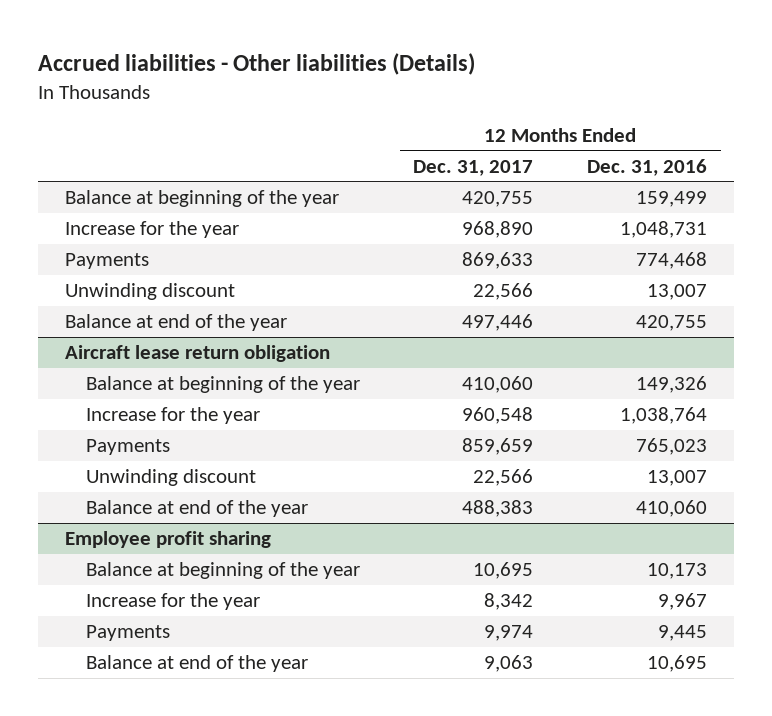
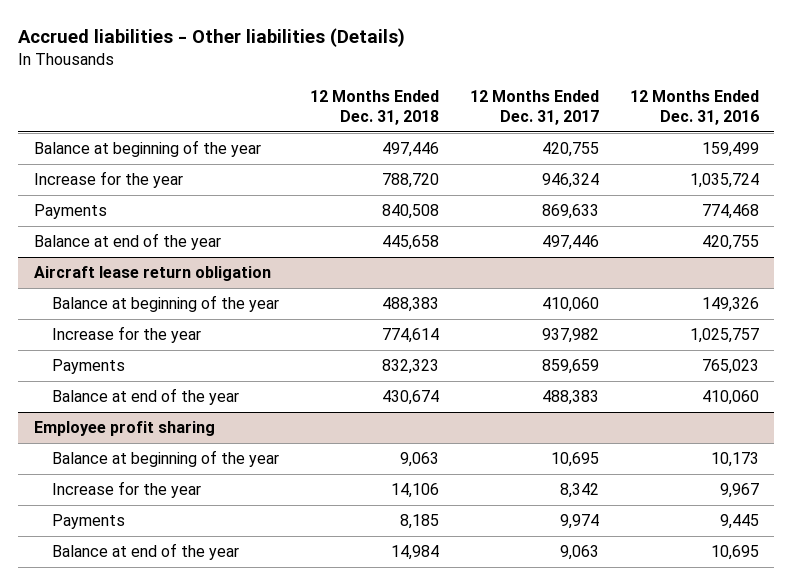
none -> [310,90,440,126] 12 Months Ended Dec. 31, 2018
[462,221,534,239] 968,890 -> [541,173,599,189] 946,324
[620,221,708,239] 1,048,731 -> [689,173,759,189] 1,035,724
[65,283,236,301] Unwinding discount -> none
[462,407,534,425] 960,548 -> [541,328,599,344] 937,982
[620,407,708,425] 1,038,764 -> [689,328,759,344] 1,025,757
[85,469,256,487] Unwinding discount -> none

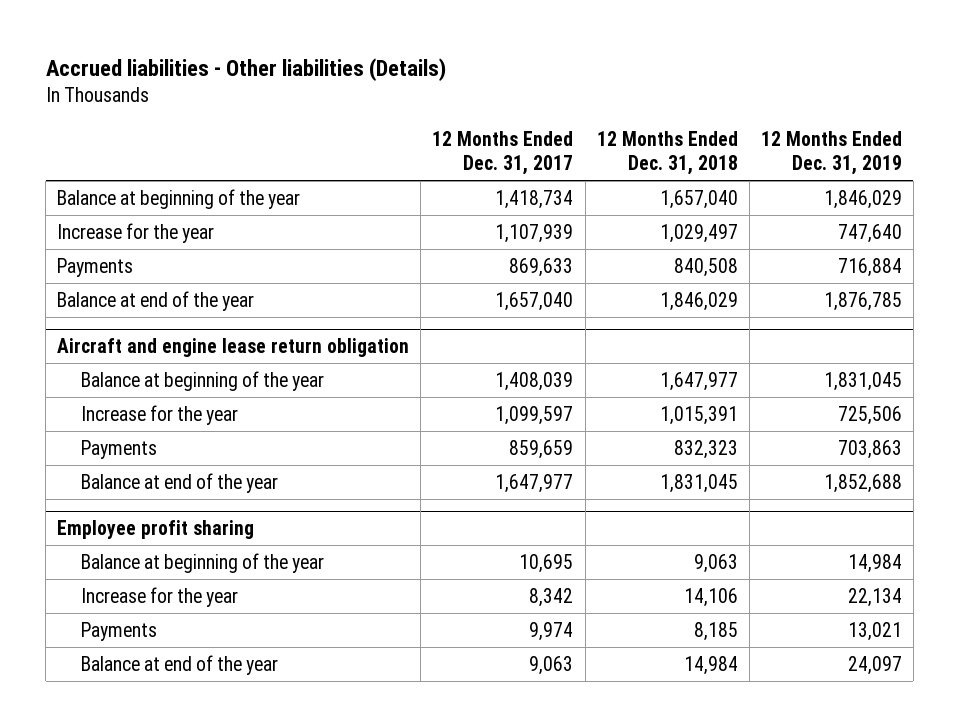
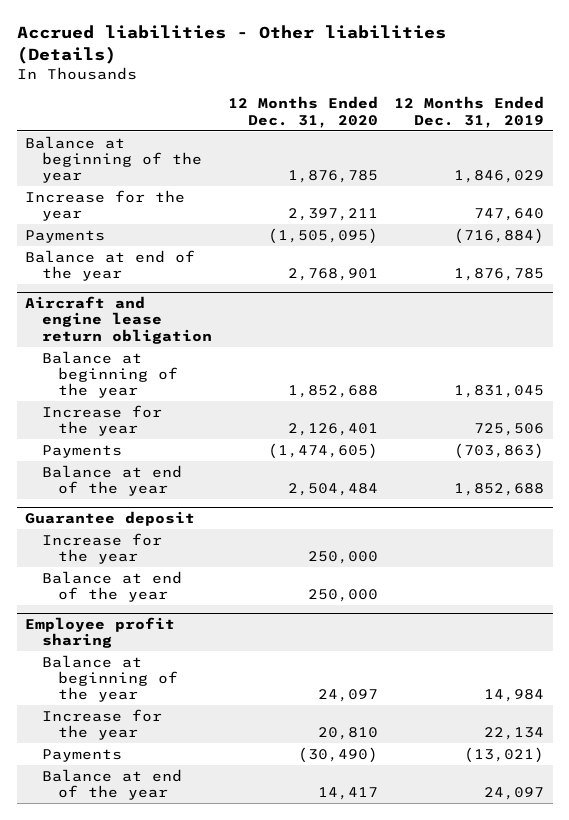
[432,130,574,175] 12 Months Ended Dec. 31, 2017 -> none
[596,130,738,175] 12 Months Ended Dec. 31, 2018 -> none
none -> [227,96,378,128] 12 Months Ended Dec. 31, 2020
[837,258,902,278] 716,884 -> [454,227,545,244] (716,884)
[837,440,902,460] 703,863 -> [454,442,545,459] (703,863)
none -> [24,510,195,526] Guarantee deposit
none -> [41,532,162,565] Increase for the year
none -> [41,570,182,603] Balance at end of the year
[847,622,902,642] 13,021 -> [464,746,545,763] (13,021)

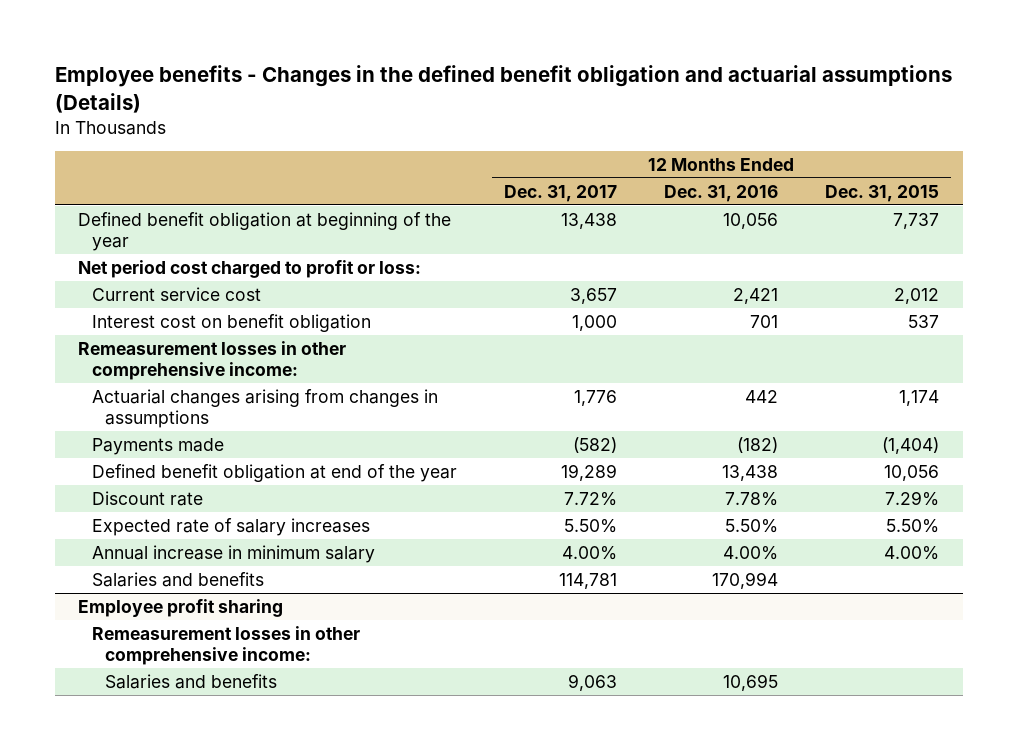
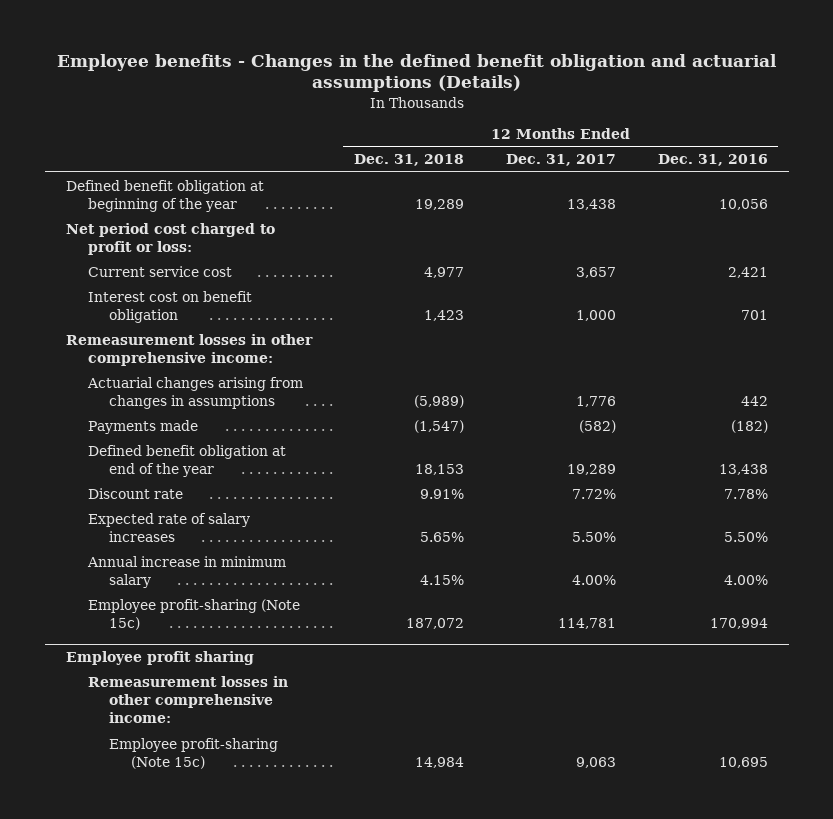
[825,184,940,202] Dec. 31, 2015 -> none
none -> [353,154,464,167] Dec. 31, 2018
[91,571,264,587] Salaries and benefits -> [87,598,300,631] Employee profit-sharing (Note 15c)
[105,673,278,689] Salaries and benefits -> [109,737,279,770] Employee profit-sharing (Note 15c)

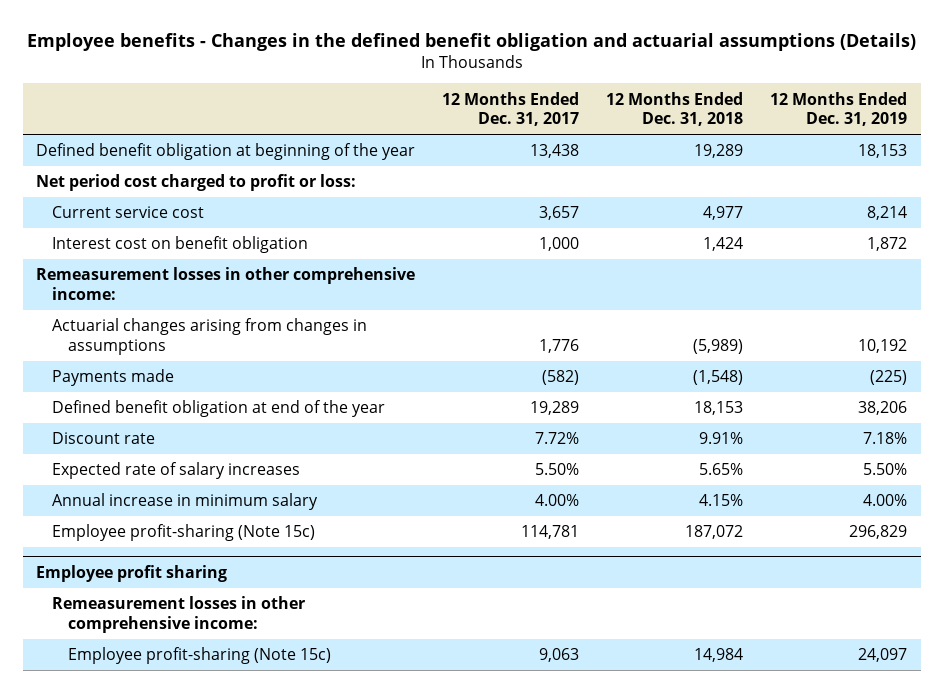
[657,154,768,167] Dec. 31, 2016 -> none
none -> [770,91,908,127] 12 Months Ended Dec. 31, 2019
[423,310,464,322] 1,423 -> [703,237,744,252] 1,424
[413,419,464,433] (1,547) -> [693,370,744,386] (1,548)

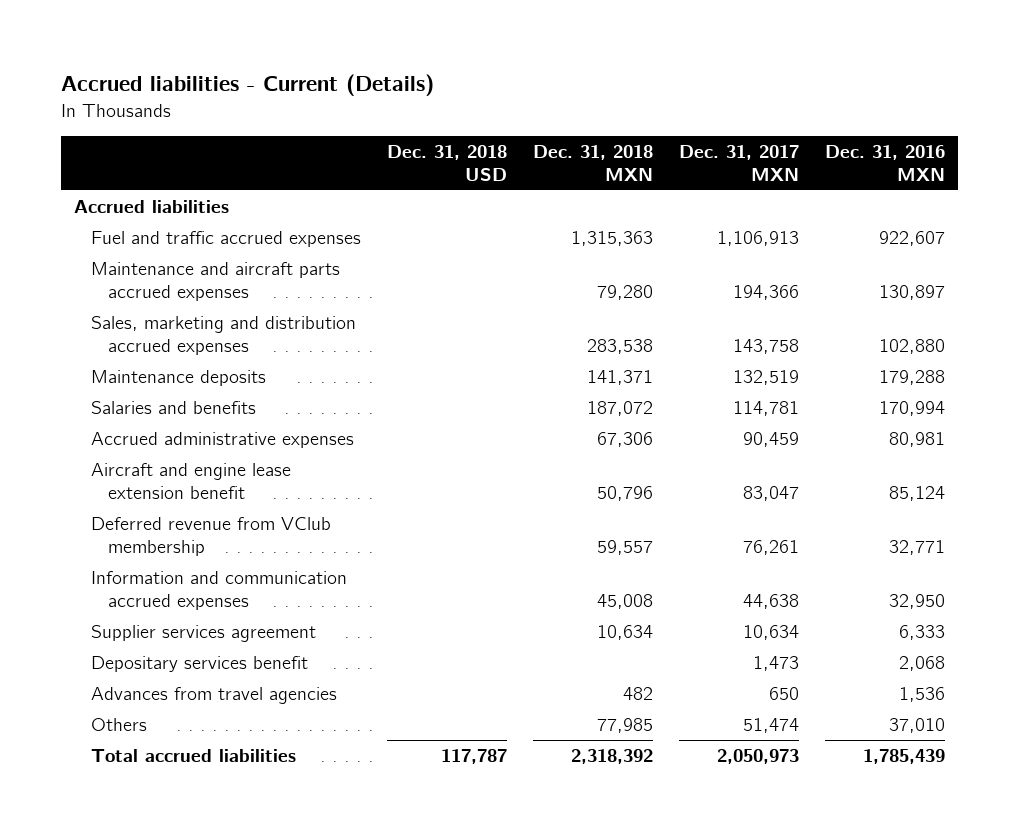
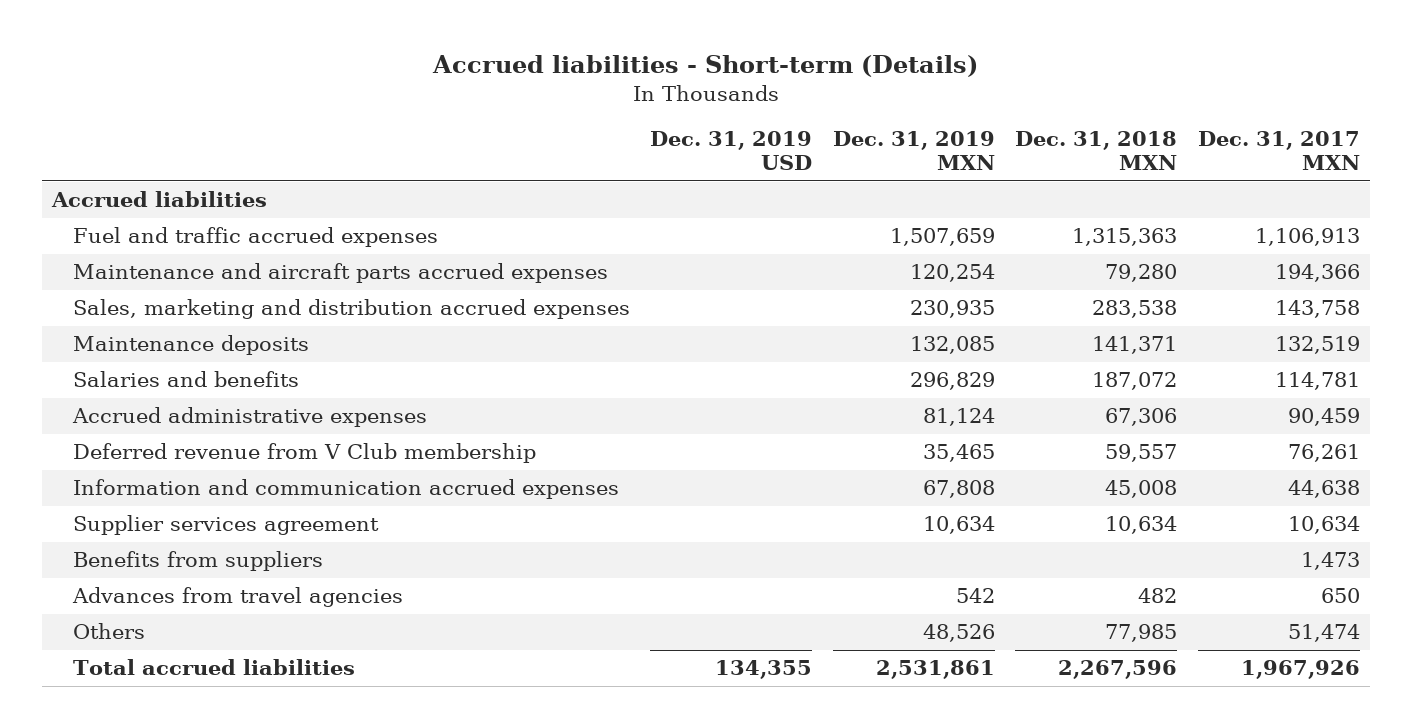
[61,73,435,96] Accrued liabilities - Current (Details) -> [431,55,978,78] Accrued liabilities - Short-term (Details)
[387,145,508,181] Dec. 31, 2018 USD -> none
[824,145,945,181] Dec. 31, 2016 MXN -> none
none -> [650,131,813,171] Dec. 31, 2019 USD
none -> [832,131,995,171] Dec. 31, 2019 MXN
[91,463,292,499] Aircraft and engine lease extension benefit -> none
[91,517,332,556] Deferred revenue from VClub membership -> [72,443,536,464] Deferred revenue from V Club membership
[91,656,309,673] Depositary services benefit -> [72,551,323,572] Benefits from suppliers
[570,749,653,765] 2,318,392 -> [1058,660,1178,680] 2,267,596
[716,749,799,765] 2,050,973 -> [1240,660,1360,680] 1,967,926

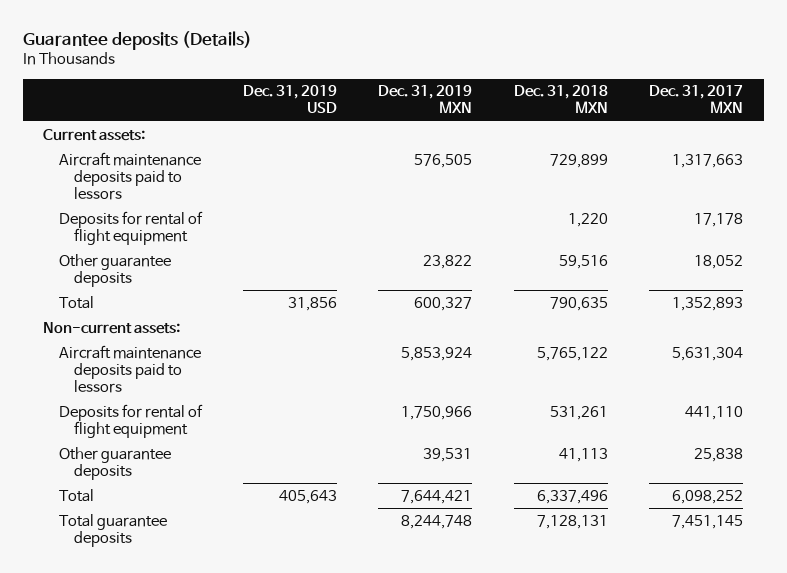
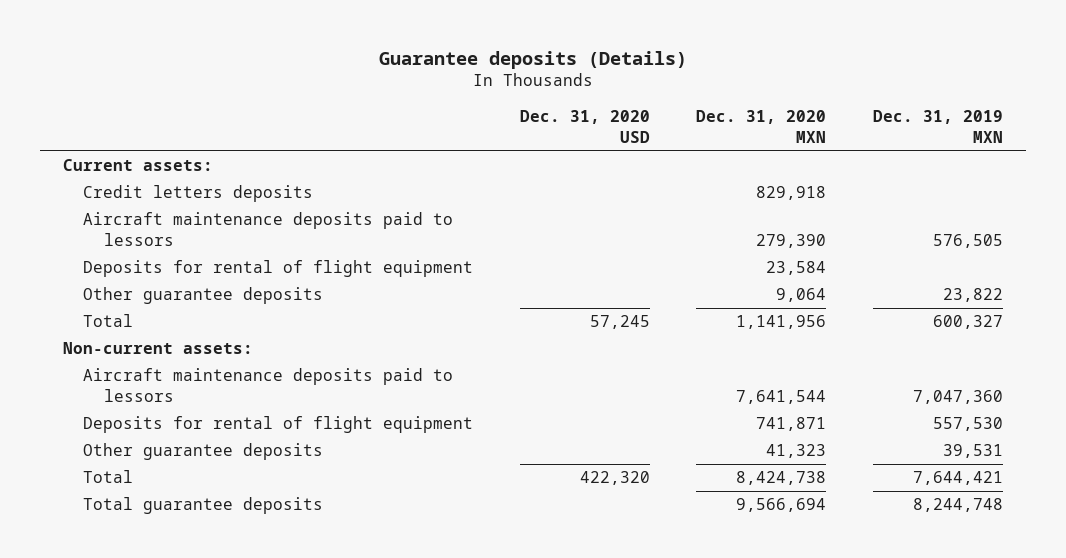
[242,85,337,114] Dec. 31, 2019 USD -> none
[513,85,608,114] Dec. 31, 2018 MXN -> none
[649,85,744,114] Dec. 31, 2017 MXN -> none
none -> [519,109,650,143] Dec. 31, 2020 USD
none -> [696,109,827,143] Dec. 31, 2020 MXN
none -> [83,185,314,203] Credit letters deposits
[401,346,473,361] 5,853,924 -> [912,390,1003,405] 7,047,360
[401,405,473,420] 1,750,966 -> [932,417,1003,432] 557,530

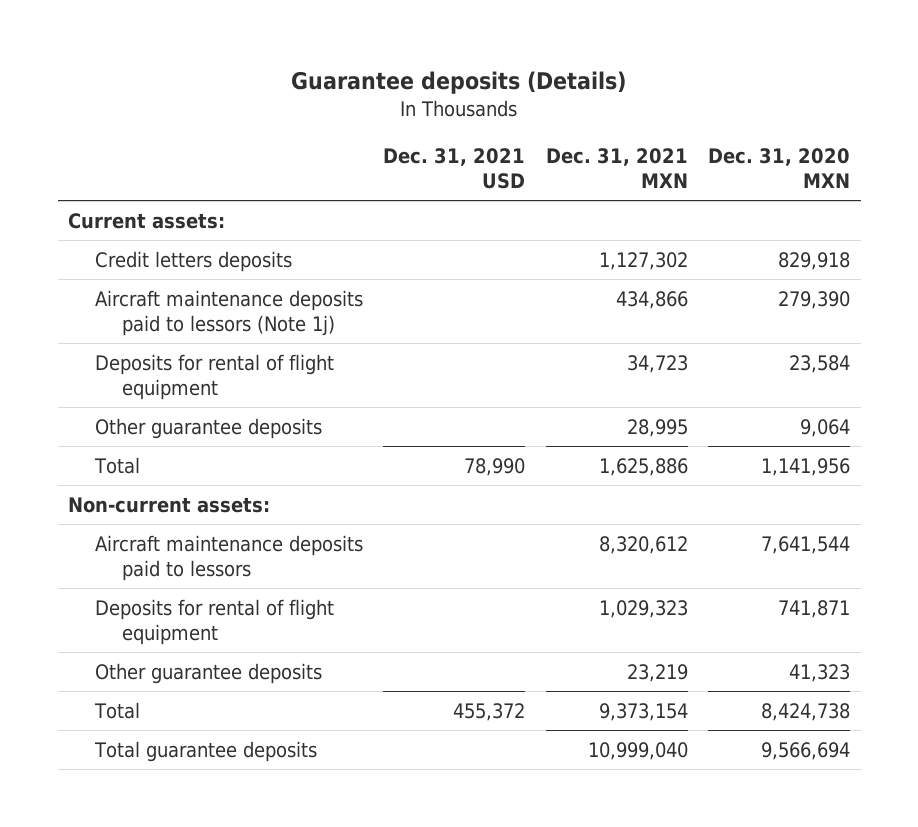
[519,109,650,143] Dec. 31, 2020 USD -> none
[872,109,1003,143] Dec. 31, 2019 MXN -> none
none -> [383,148,526,189] Dec. 31, 2021 USD
none -> [545,148,688,188] Dec. 31, 2021 MXN
[83,212,454,247] Aircraft maintenance deposits paid to lessors -> [94,289,363,336] Aircraft maintenance deposits paid to lessors (Note 1j)

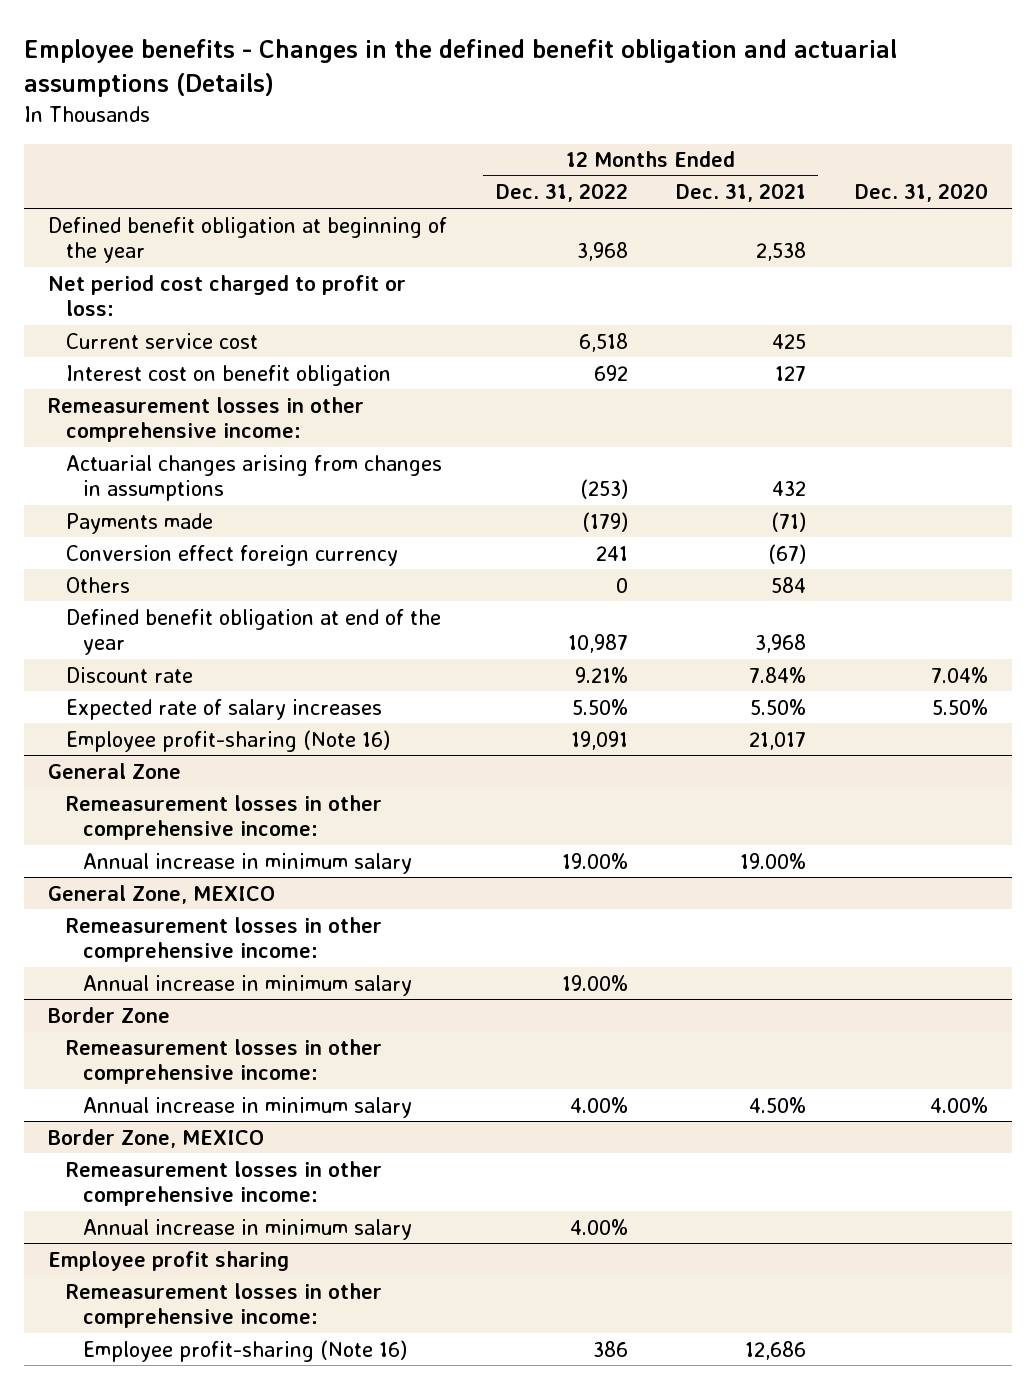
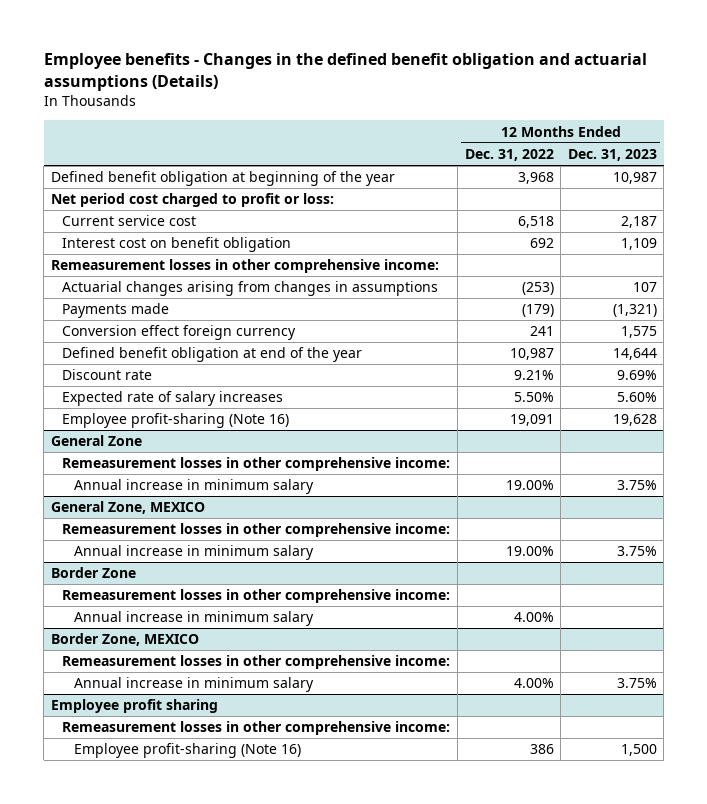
[676,183,807,203] Dec. 31, 2021 -> none
[854,183,988,203] Dec. 31, 2020 -> none
none -> [567,149,657,162] Dec. 31, 2023
[65,576,130,593] Others -> none

